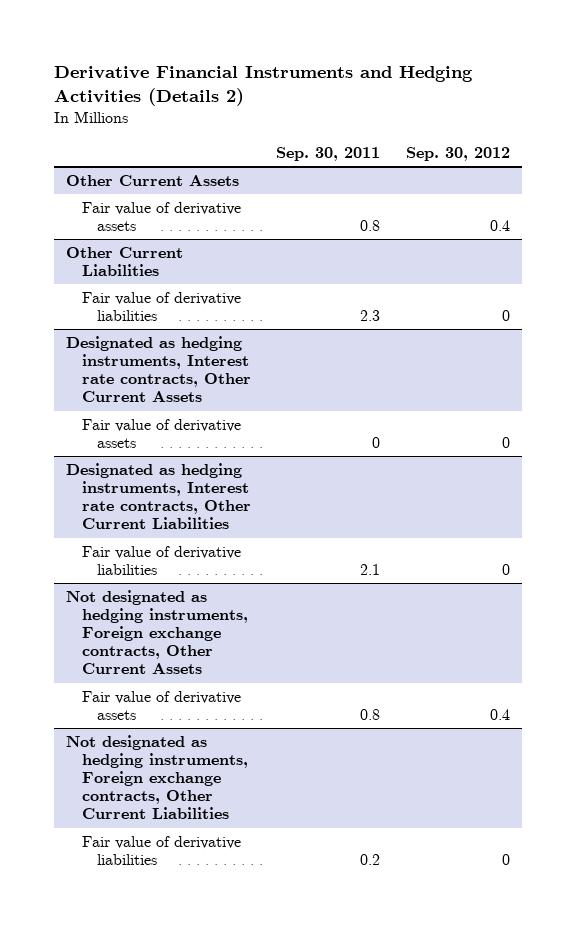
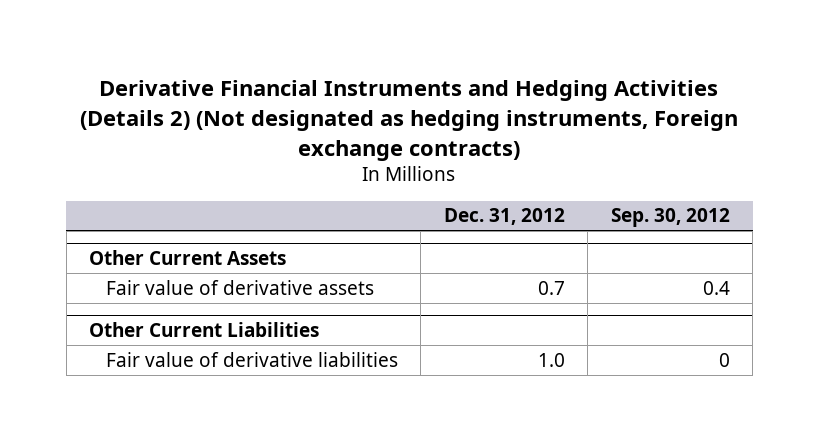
[53,65,473,106] Derivative Financial Instruments and Hedging Activities (Details 2) -> [80,79,739,161] Derivative Financial Instruments and Hedging Activities (Details 2) (Not designated as hedging instruments, Foreign exchange contracts)
[276,146,381,161] Sep. 30, 2011 -> none
none -> [443,208,565,226] Dec. 31, 2012
[66,336,251,403] Designated as hedging instruments, Interest rate contracts, Other Current Assets -> none
[81,419,241,449] Fair value of derivative assets -> none
[66,463,251,530] Designated as hedging instruments, Interest rate contracts, Other Current Liabilities -> none
[81,546,241,576] Fair value of derivative liabilities -> none
[66,590,248,675] Not designated as hedging instruments, Foreign exchange contracts, Other Current Assets -> none
[81,691,241,721] Fair value of derivative assets -> none
[66,735,248,820] Not designated as hedging instruments, Foreign exchange contracts, Other Current Liabilities -> none
[81,836,241,866] Fair value of derivative liabilities -> none

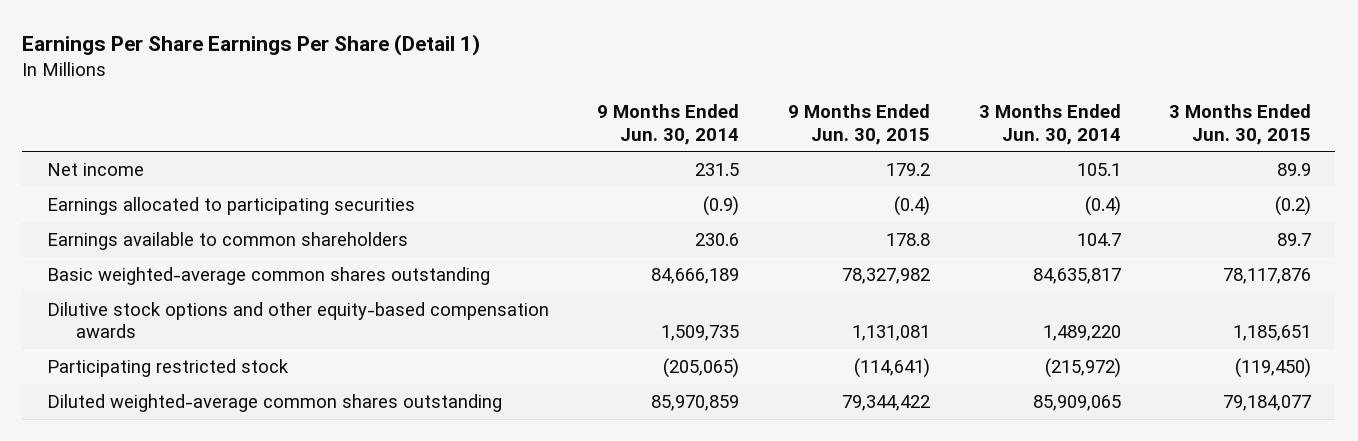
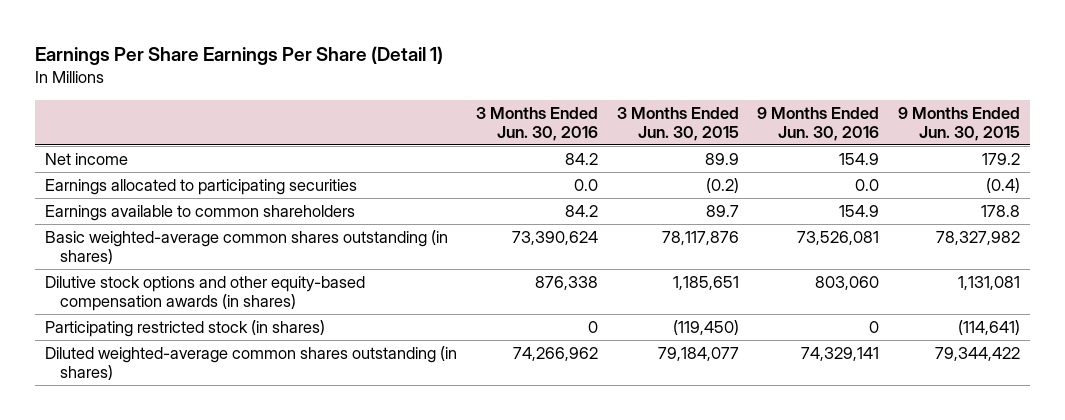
[597,104,740,145] 9 Months Ended Jun. 30, 2014 -> none
[978,104,1121,145] 3 Months Ended Jun. 30, 2014 -> none
none -> [475,106,598,141] 3 Months Ended Jun. 30, 2016
none -> [757,106,880,141] 9 Months Ended Jun. 30, 2016
[46,266,490,285] Basic weighted-average common shares outstanding -> [44,230,448,265] Basic weighted-average common shares outstanding (in shares)
[46,301,549,339] Dilutive stock options and other equity-based compensation awards -> [44,276,365,312] Dilutive stock options and other equity-based compensation awards (in shares)
[46,358,289,377] Participating restricted stock -> [44,320,325,338] Participating restricted stock (in shares)
[46,393,502,412] Diluted weighted-average common shares outstanding -> [44,346,457,381] Diluted weighted-average common shares outstanding (in shares)

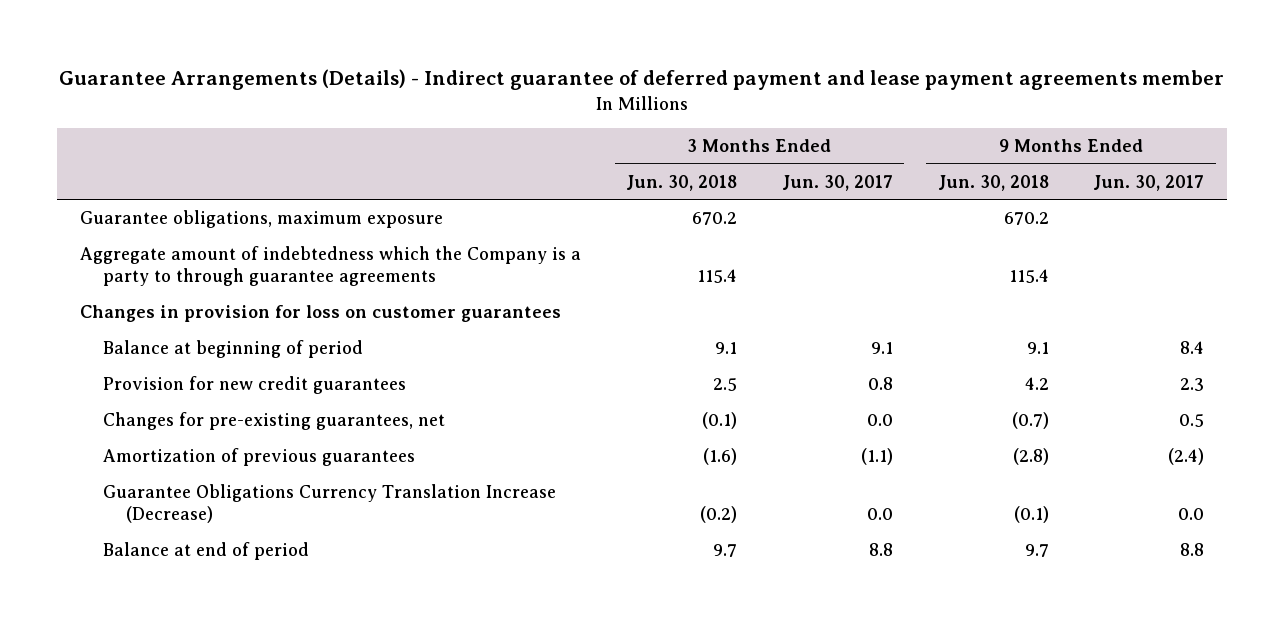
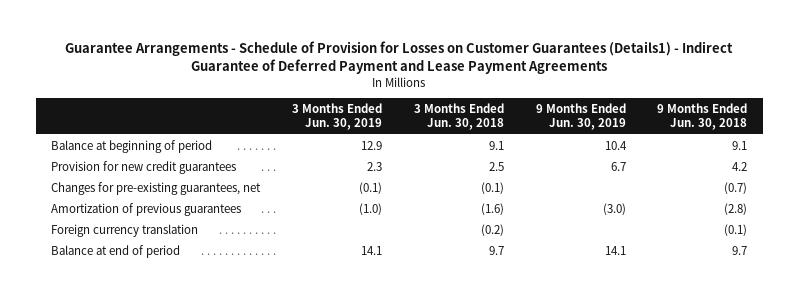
[59,69,1225,91] Guarantee Arrangements (Details) - Indirect guarantee of deferred payment and lease payment agreements member -> [65,41,734,75] Guarantee Arrangements - Schedule of Provision for Losses on Customer Guarantees (Details1) - Indirect Guarantee of Deferred Payment and Lease Payment Agreements
[781,174,893,191] Jun. 30, 2017 -> none
[1093,174,1205,191] Jun. 30, 2017 -> none
none -> [292,103,383,131] 3 Months Ended Jun. 30, 2019
none -> [535,103,626,131] 9 Months Ended Jun. 30, 2019
[79,210,443,229] Guarantee obligations, maximum exposure -> none
[79,246,581,286] Aggregate amount of indebtedness which the Company is a party to through guarantee agreements -> none
[79,305,561,323] Changes in provision for loss on customer guarantees -> none
[103,484,557,523] Guarantee Obligations Currency Translation Increase (Decrease) -> [51,223,199,237] Foreign currency translation

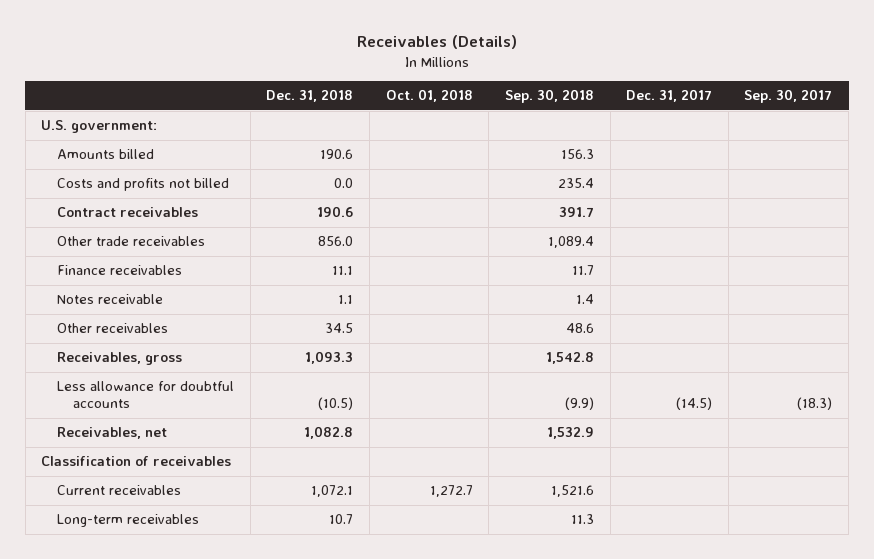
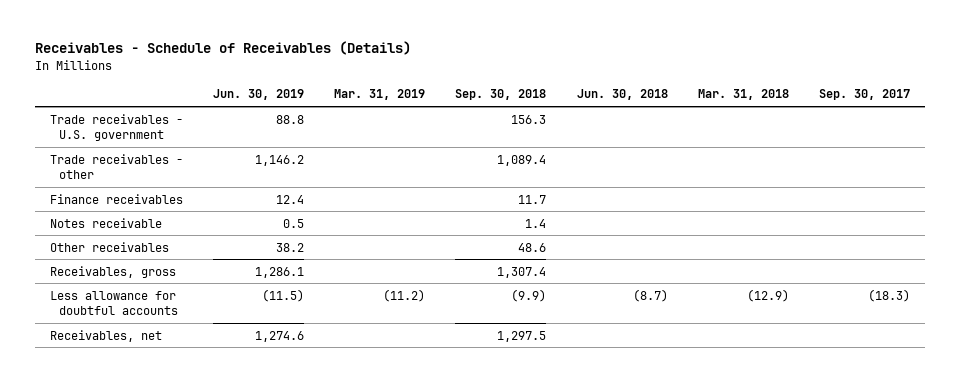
[356,35,517,50] Receivables (Details) -> [34,41,411,56] Receivables - Schedule of Receivables (Details)
[266,89,354,103] Dec. 31, 2018 -> none
[385,89,473,103] Oct. 01, 2018 -> none
[626,89,713,103] Dec. 31, 2017 -> none
none -> [213,89,305,101] Jun. 30, 2019
none -> [334,89,426,101] Mar. 31, 2019
none -> [576,89,668,101] Jun. 30, 2018
none -> [697,89,789,101] Mar. 31, 2018
[41,120,158,134] U.S. government: -> none
[57,178,230,192] Costs and profits not billed -> none
[57,207,199,218] Contract receivables -> none
[57,149,155,160] Amounts billed -> [49,113,183,142] Trade receivables - U.S. government
[57,236,206,247] Other trade receivables -> [49,153,183,180] Trade receivables - other
[545,352,594,365] 1,542.8 -> [497,266,547,278] 1,307.4
[41,456,232,467] Classification of receivables -> none
[57,485,182,496] Current receivables -> none
[57,514,200,528] Long-term receivables -> none
[546,427,594,440] 1,532.9 -> [497,330,547,342] 1,297.5

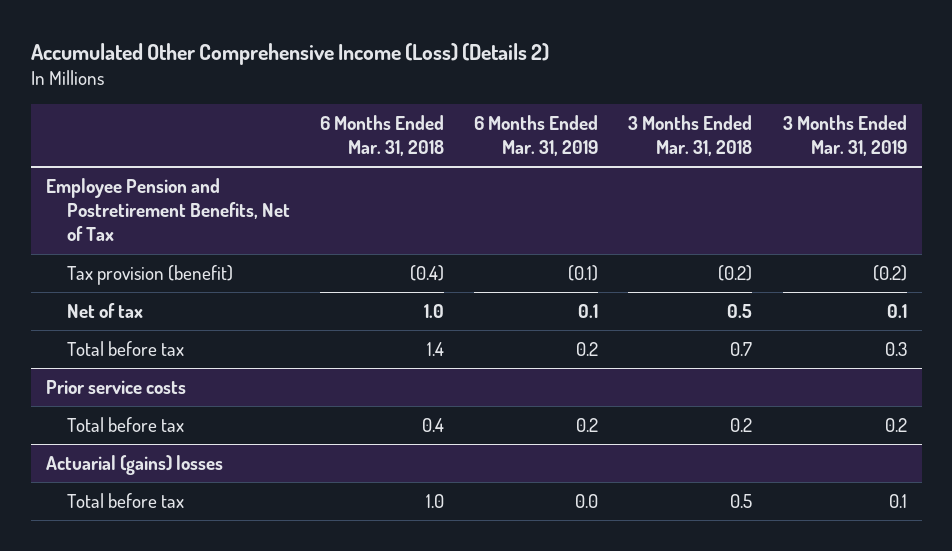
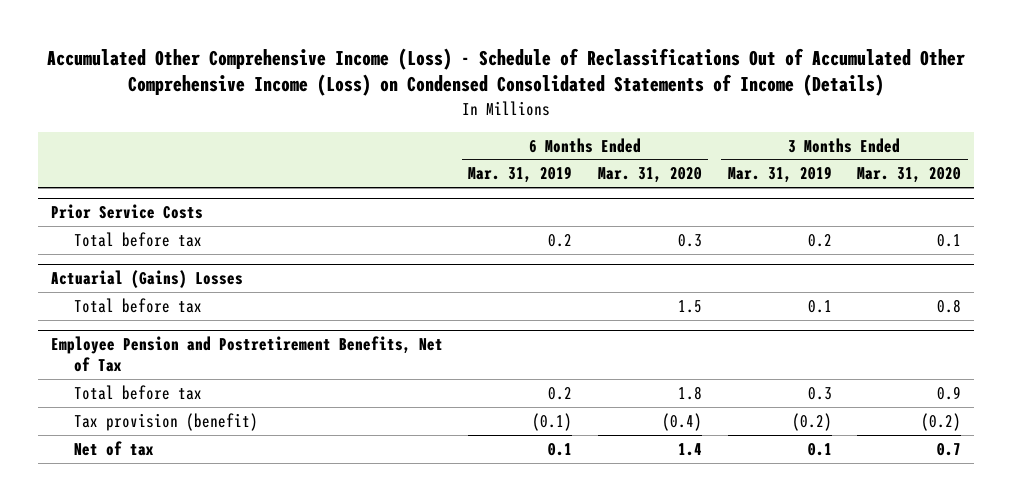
[30,42,549,65] Accumulated Other Comprehensive Income (Loss) (Details 2) -> [46,47,965,97] Accumulated Other Comprehensive Income (Loss) - Schedule of Reclassifications Out of Accumulated Other Comprehensive Income (Loss) on Condensed Consolidated Statements of Income (Details)
[320,114,445,156] 6 Months Ended Mar. 31, 2018 -> none
[628,114,753,156] 3 Months Ended Mar. 31, 2018 -> none
none -> [597,167,702,184] Mar. 31, 2020
none -> [857,167,962,184] Mar. 31, 2020
none -> [50,204,203,220] Prior Service Costs
none -> [74,231,203,247] Total before tax
none -> [50,270,243,289] Actuarial (Gains) Losses
none -> [74,297,203,313] Total before tax
[67,341,185,357] Total before tax -> [74,384,203,400] Total before tax
[45,380,186,395] Prior service costs -> none
[67,417,185,433] Total before tax -> none
[45,455,223,476] Actuarial (gains) losses -> none
[67,493,185,509] Total before tax -> none

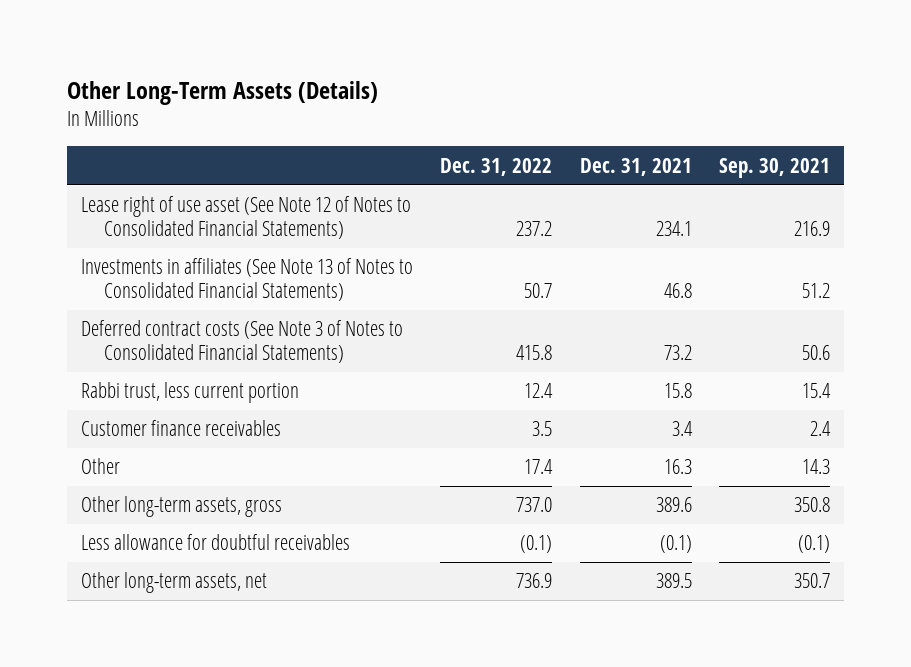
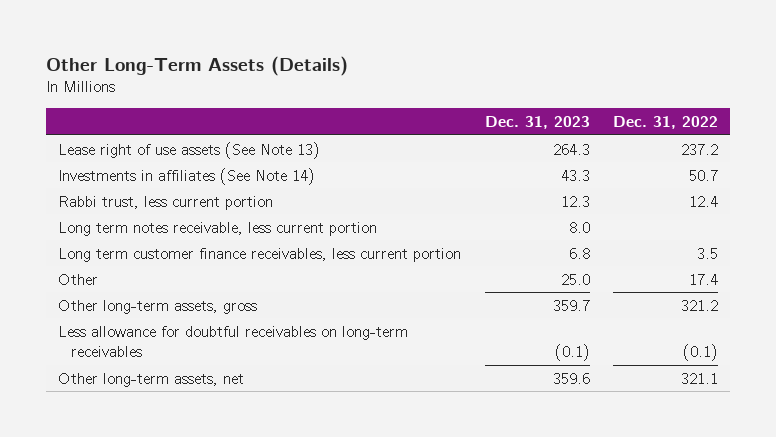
[579,157,692,176] Dec. 31, 2021 -> none
[719,157,831,178] Sep. 30, 2021 -> none
none -> [484,116,590,130] Dec. 31, 2023
[80,320,403,363] Deferred contract costs (See Note 3 of Notes to Consolidated Financial Statements) -> none
[80,196,411,239] Lease right of use asset (See Note 12 of Notes to Consolidated Financial Statements) -> [57,141,320,159] Lease right of use assets (See Note 13)
[80,258,413,301] Investments in affiliates (See Note 13 of Notes to Consolidated Financial Statements) -> [57,167,315,185] Investments in affiliates (See Note 14)
none -> [57,221,377,236] Long term notes receivable, less current portion
[80,420,281,437] Customer finance receivables -> [57,247,461,262] Long term customer finance receivables, less current portion
[516,497,553,513] 737.0 -> [681,299,719,311] 321.2
[80,534,350,551] Less allowance for doubtful receivables -> [57,325,408,357] Less allowance for doubtful receivables on long-term receivables
[516,573,553,589] 736.9 -> [681,372,719,384] 321.1

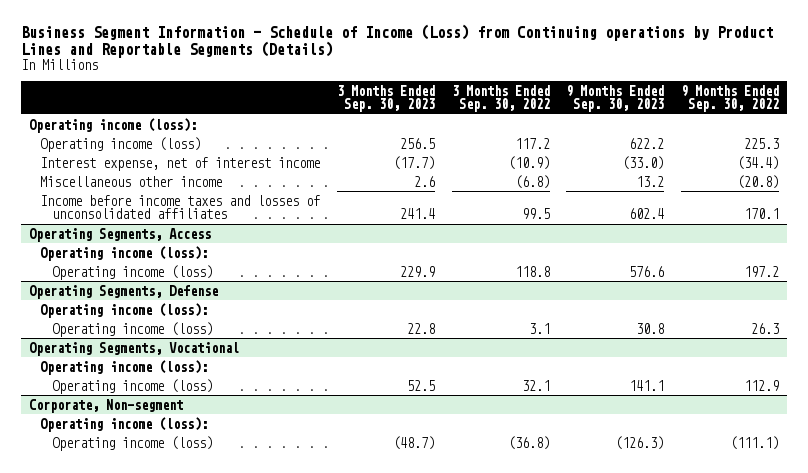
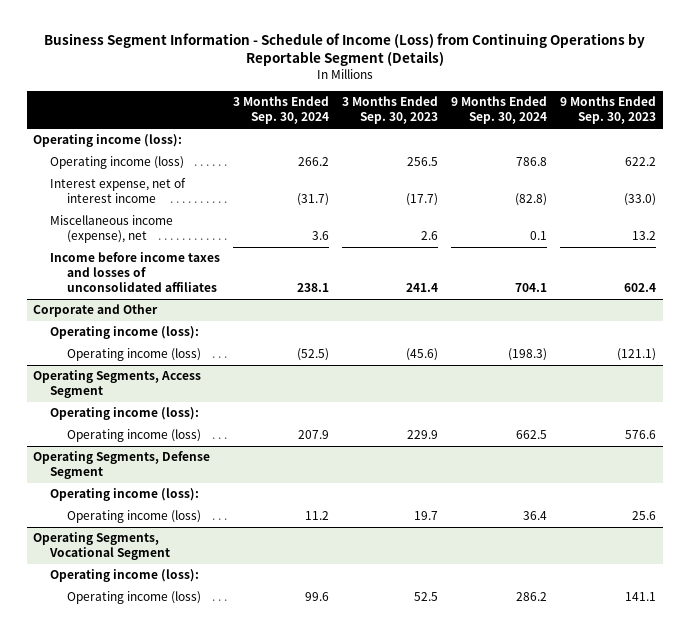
[20,23,773,59] Business Segment Information - Schedule of Income (Loss) from Continuing operations by Product Lines and Reportable Segments (Details) -> [43,33,645,67] Business Segment Information - Schedule of Income (Loss) from Continuing Operations by Reportable Segment (Details)
[451,84,550,113] 3 Months Ended Sep. 30, 2022 -> none
[680,84,779,113] 9 Months Ended Sep. 30, 2022 -> none
none -> [233,96,330,125] 3 Months Ended Sep. 30, 2024
none -> [451,96,548,125] 9 Months Ended Sep. 30, 2024
[40,175,223,187] Miscellaneous other income -> [50,215,174,244] Miscellaneous income (expense), net
[28,227,211,242] Operating Segments, Access -> none
none -> [33,304,159,318] Corporate and Other
none -> [67,348,202,362] Operating income (loss)
none -> [33,370,202,399] Operating Segments, Access Segment
none -> [50,407,200,421] Operating income (loss):
[28,284,218,299] Operating Segments, Defense -> [33,451,211,480] Operating Segments, Defense Segment
[406,322,435,334] 22.8 -> [414,511,439,521] 19.7
[636,322,665,334] 30.8 -> [632,511,657,521] 25.6
[28,341,239,356] Operating Segments, Vocational -> [33,532,171,561] Operating Segments, Vocational Segment
[28,398,183,413] Corporate, Non-segment -> none
[40,416,209,432] Operating income (loss): -> none
[51,435,213,451] Operating income (loss) -> none

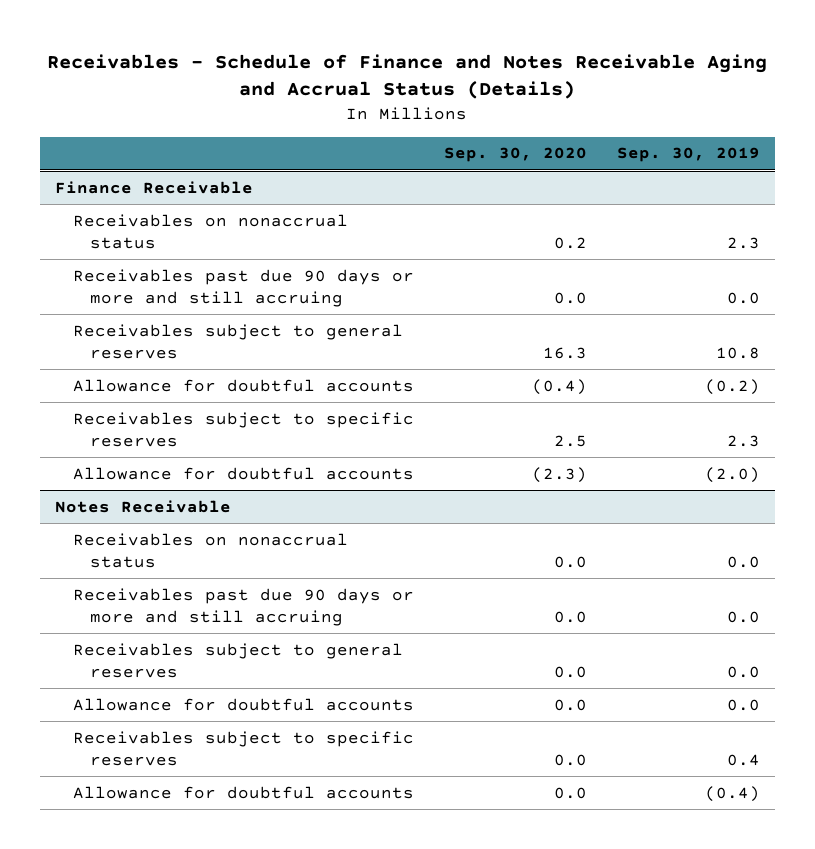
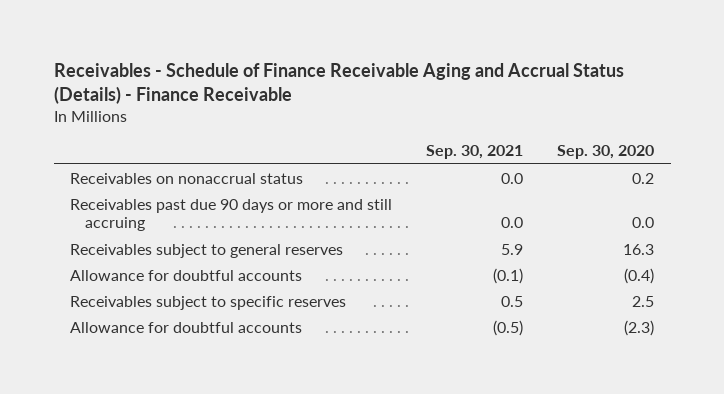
[47,53,768,100] Receivables - Schedule of Finance and Notes Receivable Aging and Accrual Status (Details) -> [53,63,624,105] Receivables - Schedule of Finance Receivable Aging and Accrual Status (Details) - Finance Receivable
[616,147,760,163] Sep. 30, 2019 -> none
none -> [426,145,524,160] Sep. 30, 2021
[55,180,254,194] Finance Receivable -> none
[55,499,232,513] Notes Receivable -> none
[72,532,348,568] Receivables on nonaccrual status -> none
[72,587,414,626] Receivables past due 90 days or more and still accruing -> none
[72,642,403,678] Receivables subject to general reserves -> none
[72,697,414,711] Allowance for doubtful accounts -> none
[72,730,414,766] Receivables subject to specific reserves -> none
[72,785,414,799] Allowance for doubtful accounts -> none

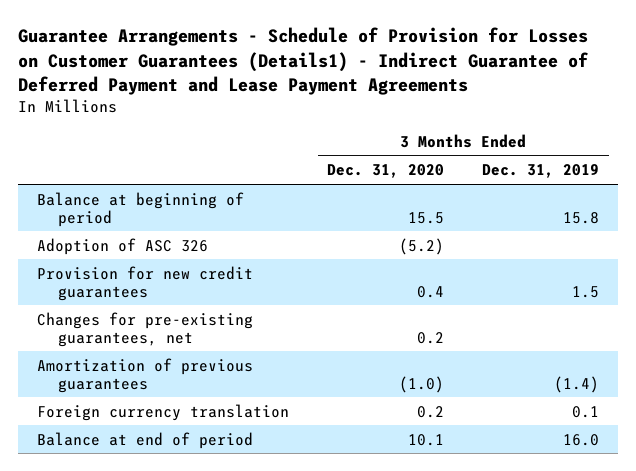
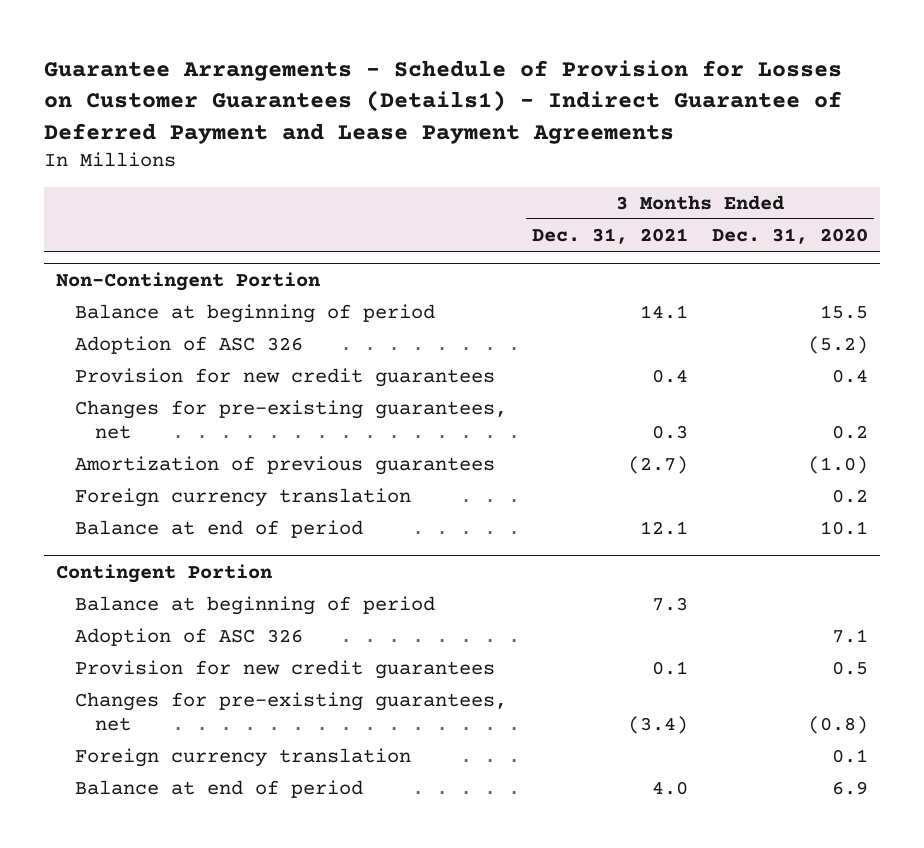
[482,164,600,179] Dec. 31, 2019 -> none
none -> [531,228,688,245] Dec. 31, 2021
none -> [56,272,321,292] Non-Contingent Portion
none -> [56,564,273,584] Contingent Portion
none -> [75,596,436,616] Balance at beginning of period
none -> [75,628,304,647] Adoption of ASC 326
none -> [75,660,496,680] Provision for new credit guarantees
none -> [75,692,508,732] Changes for pre-existing guarantees, net
none -> [75,748,412,768] Foreign currency translation
none -> [75,780,364,799] Balance at end of period

